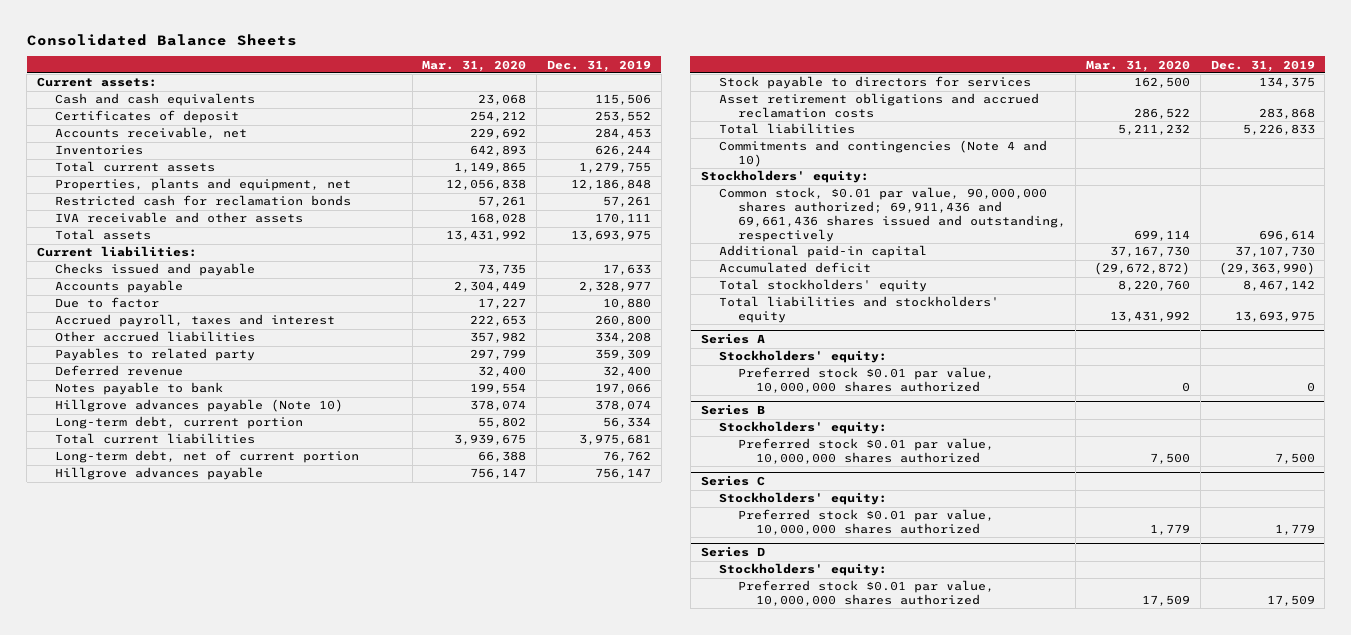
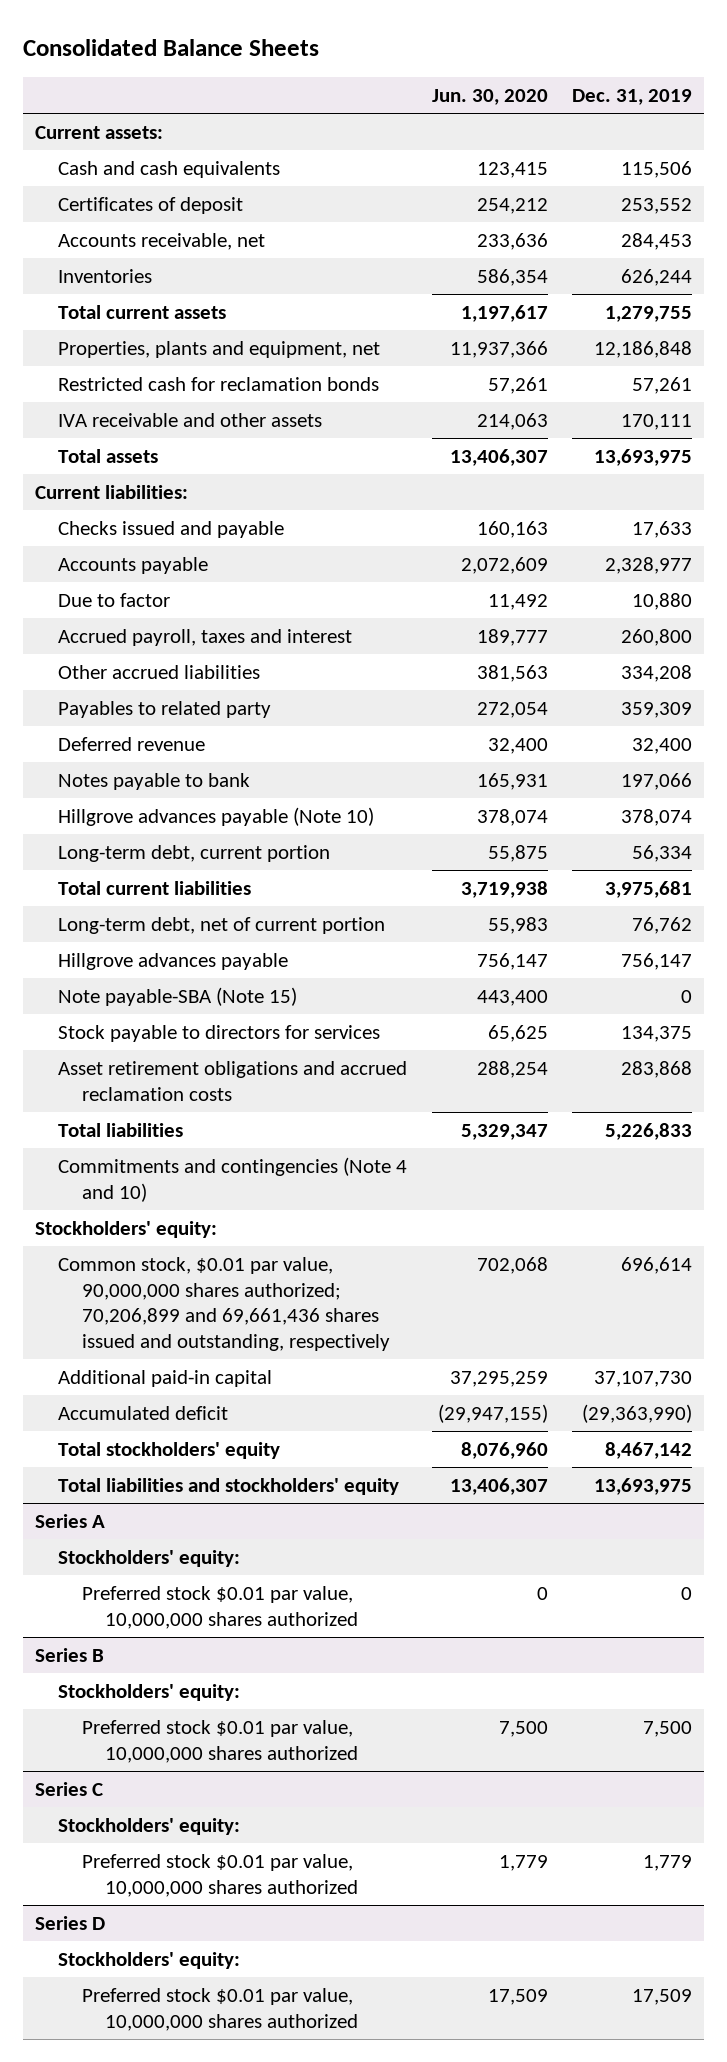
[422,59,527,72] Mar. 31, 2020 -> none
none -> [431,89,548,106] Jun. 30, 2020
none -> [58,986,298,1006] Note payable-SBA (Note 15)
[719,187,1066,242] Common stock, $0.01 par value, 90,000,000 shares authorized; 69,911,436 and 69,661,436 shares issued and outstanding, respectively -> [58,1256,390,1352] Common stock, $0.01 par value, 90,000,000 shares authorized; 70,206,899 and 69,661,436 shares issued and outstanding, respectively

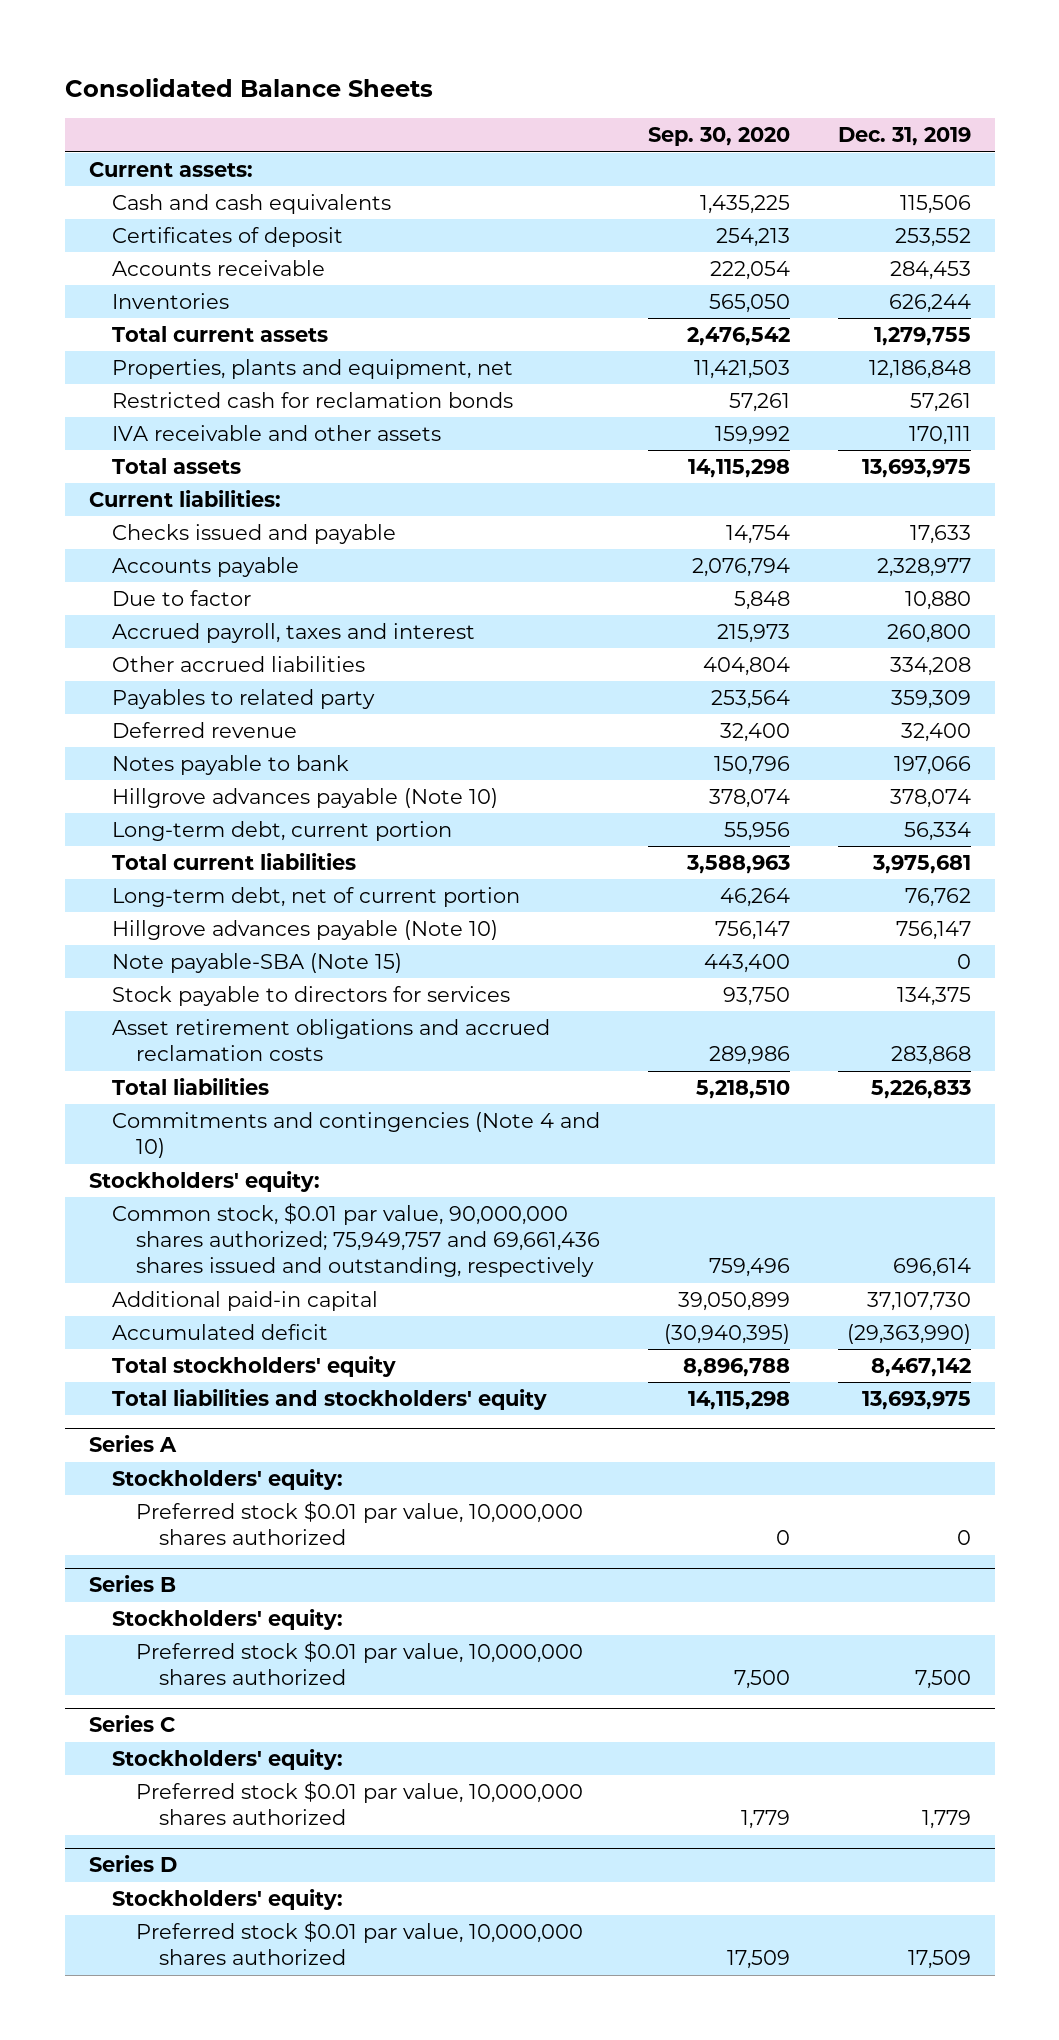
[431,89,548,106] Jun. 30, 2020 -> none
none -> [647,127,790,147] Sep. 30, 2020
[58,232,266,250] Accounts receivable, net -> [112,260,326,277] Accounts receivable
[58,952,289,970] Hillgrove advances payable -> [112,920,499,941] Hillgrove advances payable (Note 10)
[58,1256,390,1352] Common stock, $0.01 par value, 90,000,000 shares authorized; 70,206,899 and 69,661,436 shares issued and outstanding, respectively -> [112,1203,600,1278] Common stock, $0.01 par value, 90,000,000 shares authorized; 75,949,757 and 69,661,436 shares issued and outstanding, respectively

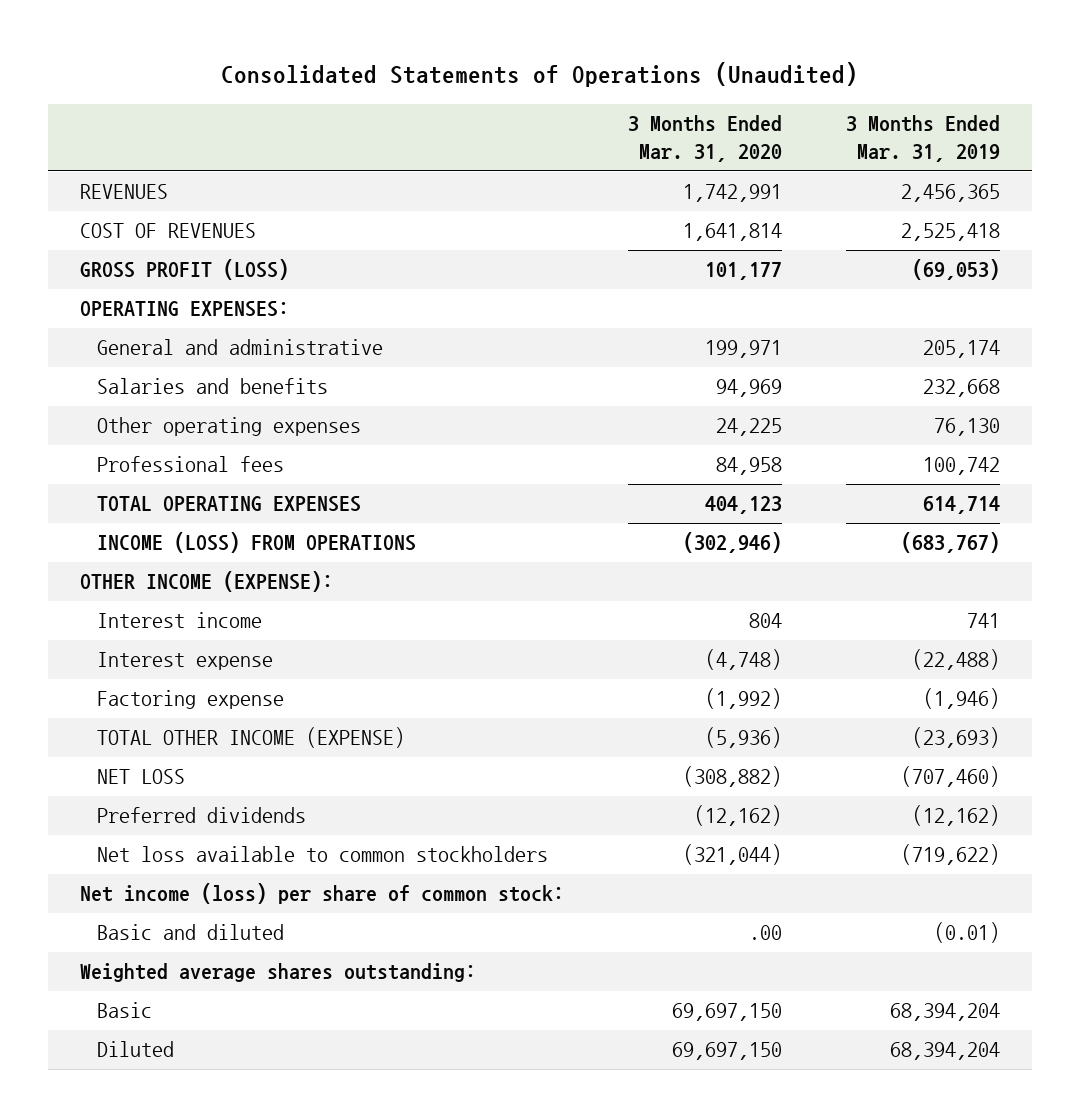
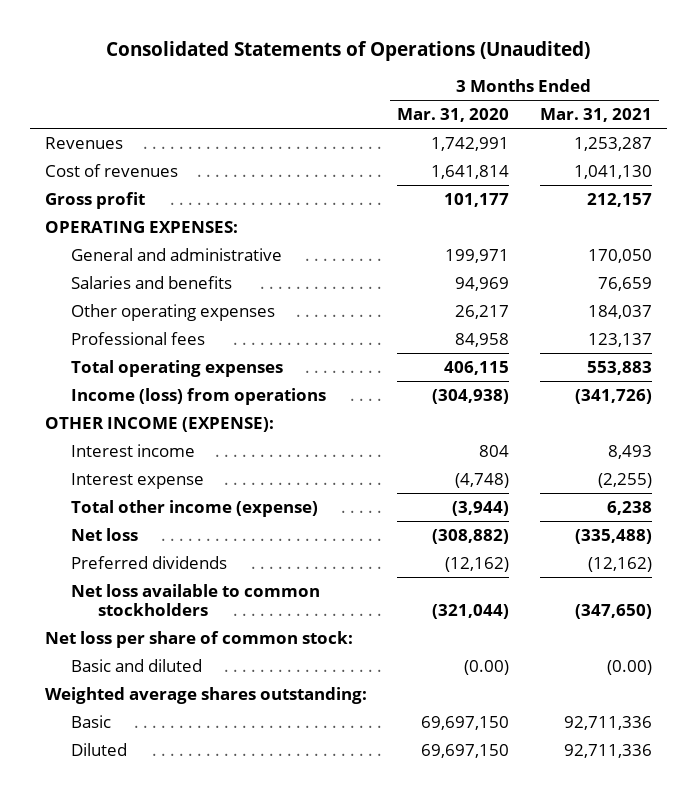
[846,115,1001,163] 3 Months Ended Mar. 31, 2019 -> none
none -> [539,108,652,123] Mar. 31, 2021
[80,184,169,200] REVENUES -> [45,136,124,149] Revenues
[80,223,257,239] COST OF REVENUES -> [45,163,179,177] Cost of revenues
[80,259,290,281] GROSS PROFIT (LOSS) -> [45,191,146,209] Gross profit
[716,418,783,437] 24,225 -> [455,304,510,319] 26,217
[96,496,361,513] TOTAL OPERATING EXPENSES -> [71,359,284,377] Total operating expenses
[705,496,783,515] 404,123 -> [444,360,510,375] 406,115
[96,532,416,554] INCOME (LOSS) FROM OPERATIONS -> [71,387,327,405] Income (loss) from operations
[683,532,783,554] (302,946) -> [432,388,510,404] (304,938)
[96,690,284,710] Factoring expense -> none
[96,727,405,749] TOTAL OTHER INCOME (EXPENSE) -> [71,499,319,517] Total other income (expense)
[705,727,783,749] (5,936) -> [452,500,510,516] (3,944)
[96,769,185,785] NET LOSS -> [71,527,139,541] Net loss
[80,883,565,905] Net income (loss) per share of common stock: -> [45,630,354,648] Net loss per share of common stock:
[749,925,783,941] .00 -> [464,659,510,675] (0.00)

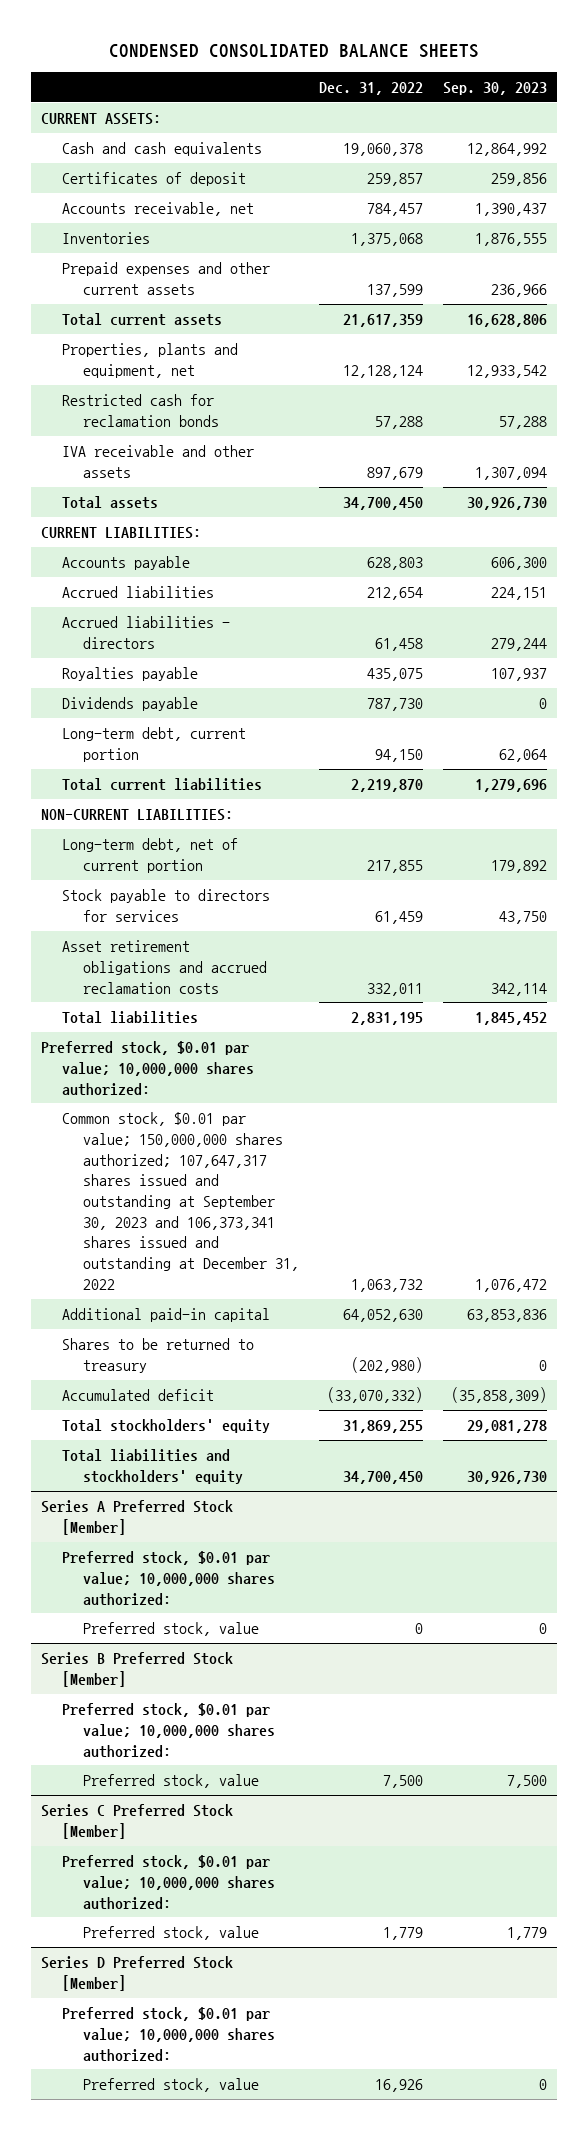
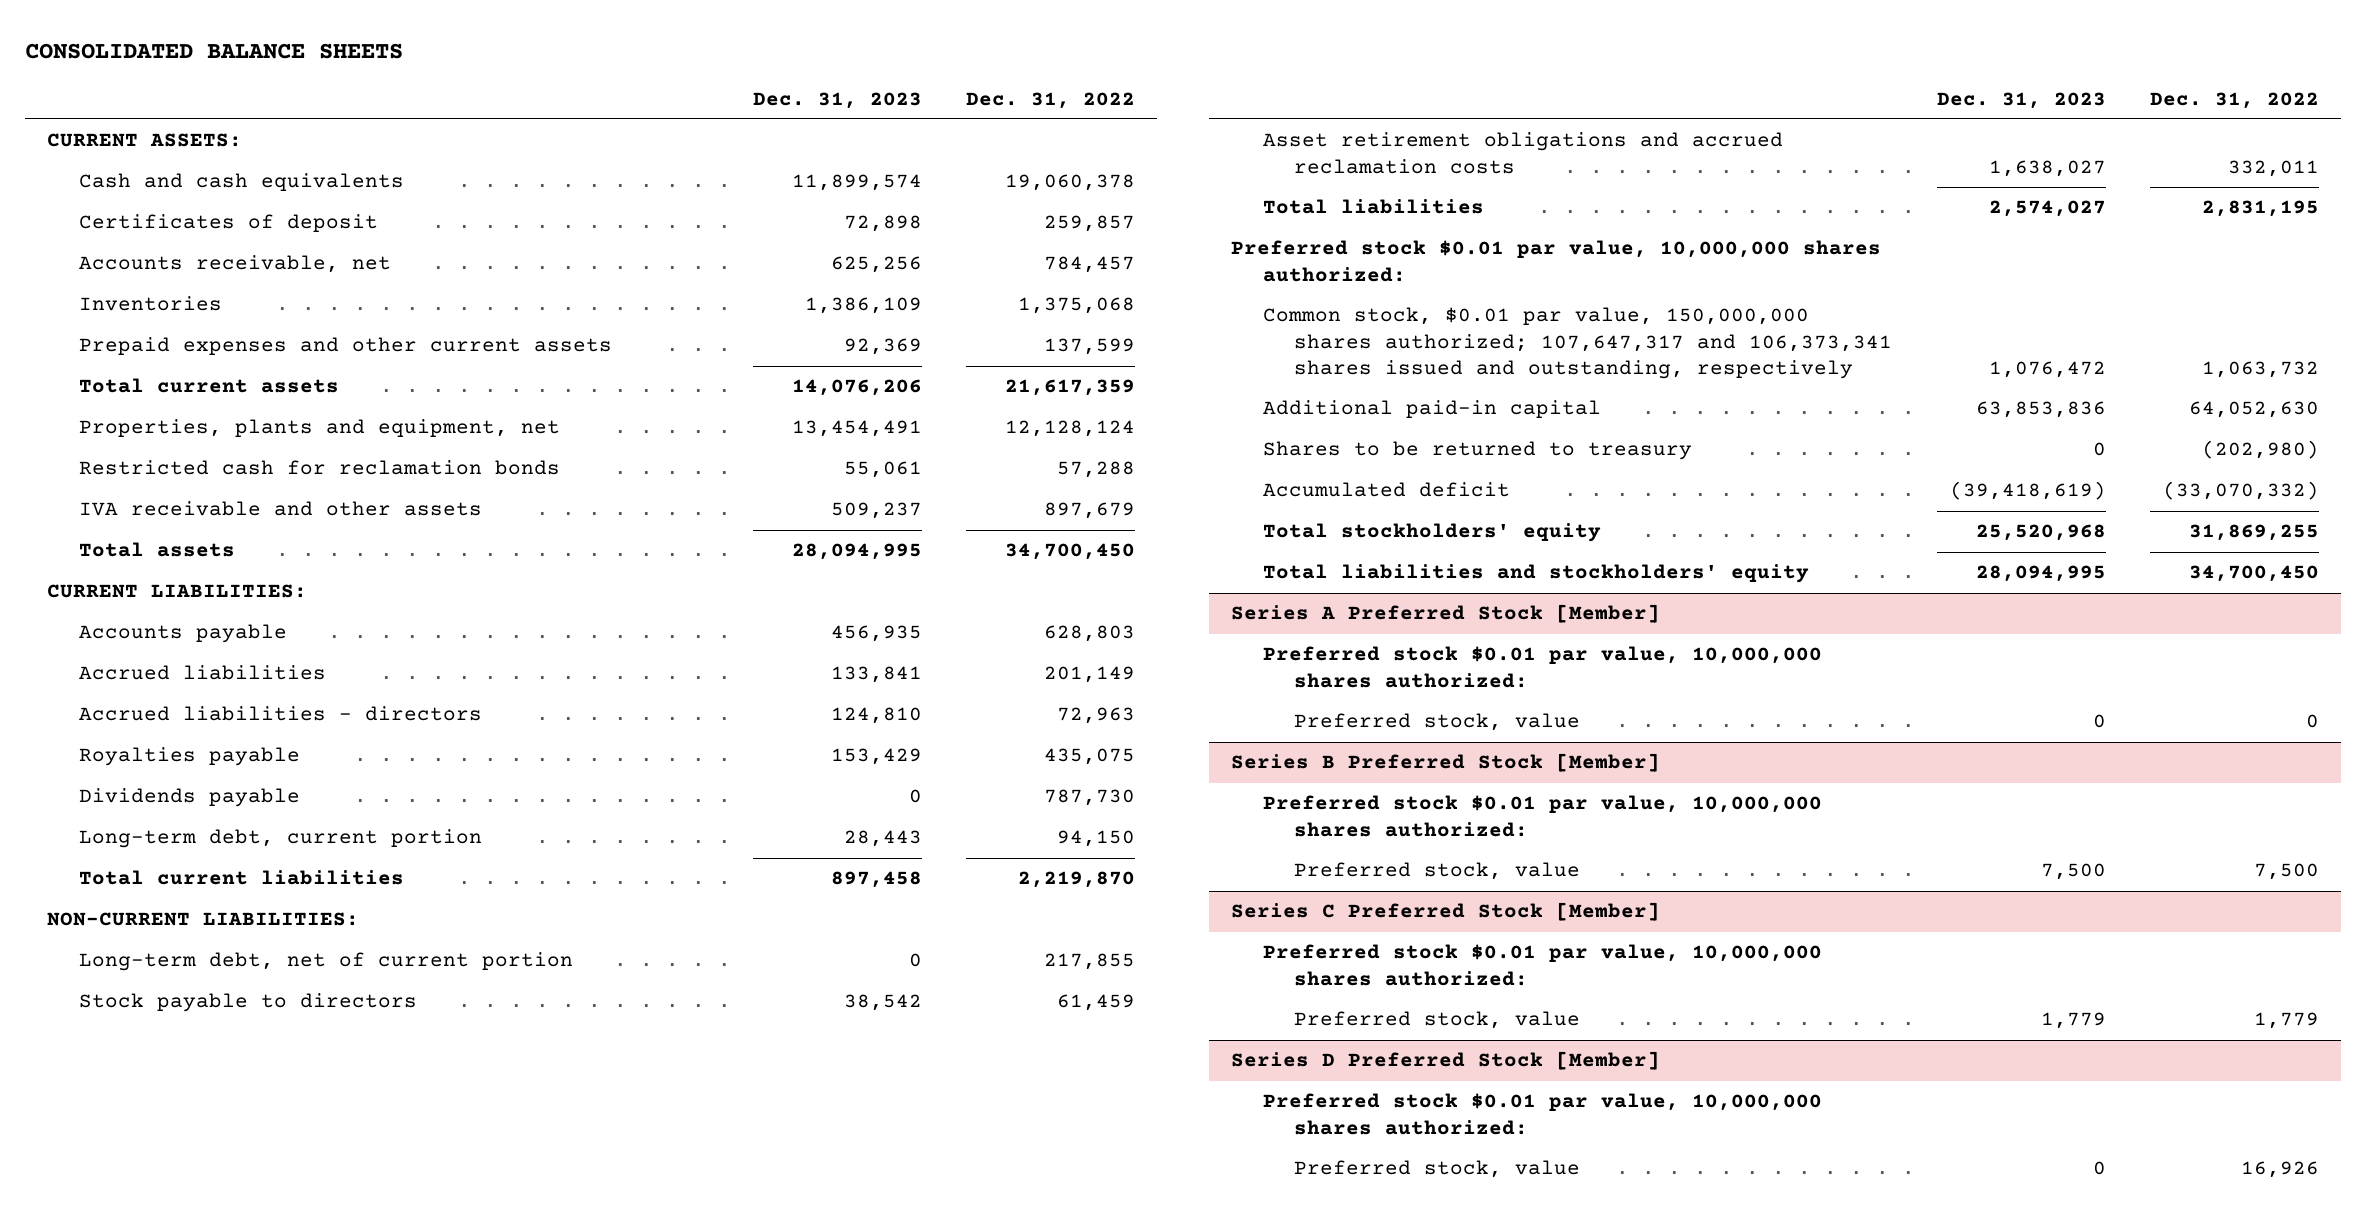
[108,44,479,59] CONDENSED CONSOLIDATED BALANCE SHEETS -> [25,42,404,59] CONSOLIDATED BALANCE SHEETS
[442,82,547,96] Sep. 30, 2023 -> none
none -> [752,91,922,109] Dec. 31, 2023
[367,587,424,601] 212,654 -> [1044,666,1136,684] 201,149
[375,637,424,651] 61,458 -> [1057,707,1136,725] 72,963
[62,889,271,922] Stock payable to directors for services -> [79,993,418,1013] Stock payable to directors
[41,1041,255,1096] Preferred stock, $0.01 par value; 10,000,000 shares authorized: -> [1231,240,1882,282] Preferred stock $0.01 par value, 10,000,000 shares authorized:
[62,1112,300,1290] Common stock, $0.01 par value; 150,000,000 shares authorized; 107,647,317 shares issued and outstanding at September 30, 2023 and 106,373,341 shares issued and outstanding at December 31, 2022 -> [1262,307,1893,380] Common stock, $0.01 par value, 150,000,000 shares authorized; 107,647,317 and 106,373,341 shares issued and outstanding, respectively
[62,1551,276,1606] Preferred stock, $0.01 par value; 10,000,000 shares authorized: -> [1262,646,1822,688] Preferred stock $0.01 par value, 10,000,000 shares authorized:
[62,1703,276,1758] Preferred stock, $0.01 par value; 10,000,000 shares authorized: -> [1262,795,1822,837] Preferred stock $0.01 par value, 10,000,000 shares authorized:
[62,1855,276,1910] Preferred stock, $0.01 par value; 10,000,000 shares authorized: -> [1262,944,1822,986] Preferred stock $0.01 par value, 10,000,000 shares authorized:
[62,2007,276,2062] Preferred stock, $0.01 par value; 10,000,000 shares authorized: -> [1262,1093,1822,1135] Preferred stock $0.01 par value, 10,000,000 shares authorized:

